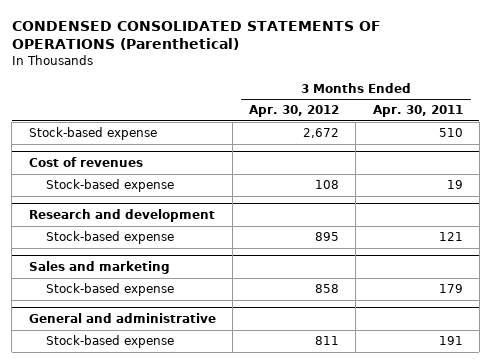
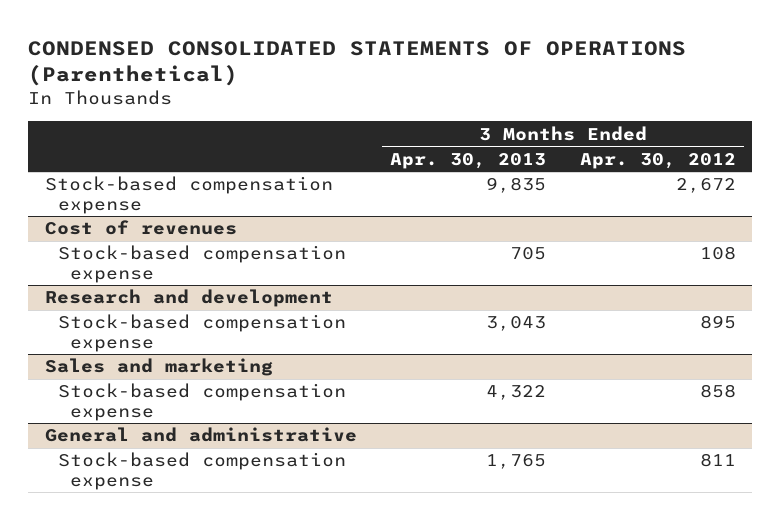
[372,105,463,118] Apr. 30, 2011 -> none
none -> [390,152,547,169] Apr. 30, 2013
[28,127,157,141] Stock-based expense -> [45,176,334,214] Stock-based compensation expense
[46,179,175,193] Stock-based expense -> [57,245,346,283] Stock-based compensation expense
[46,231,175,245] Stock-based expense -> [57,314,346,352] Stock-based compensation expense
[46,283,175,297] Stock-based expense -> [57,383,346,421] Stock-based compensation expense
[46,335,175,349] Stock-based expense -> [57,452,346,490] Stock-based compensation expense

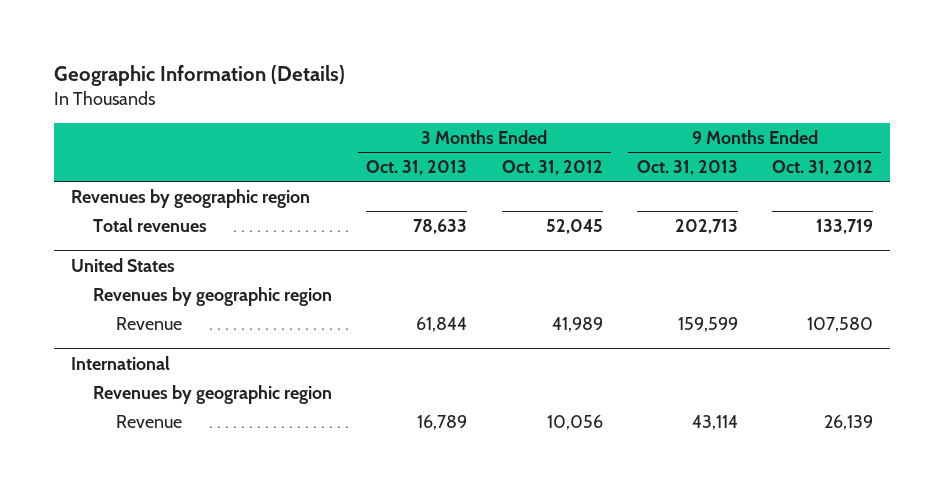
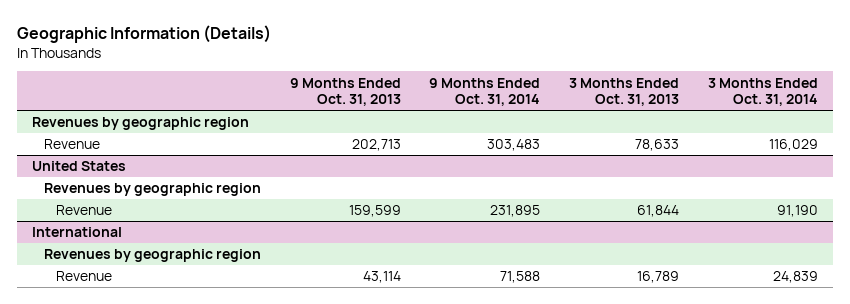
[501,159,603,175] Oct. 31, 2012 -> none
[771,159,873,175] Oct. 31, 2012 -> none
none -> [429,77,541,106] 9 Months Ended Oct. 31, 2014
none -> [708,77,819,106] 3 Months Ended Oct. 31, 2014
[93,217,208,232] Total revenues -> [43,139,100,150] Revenue

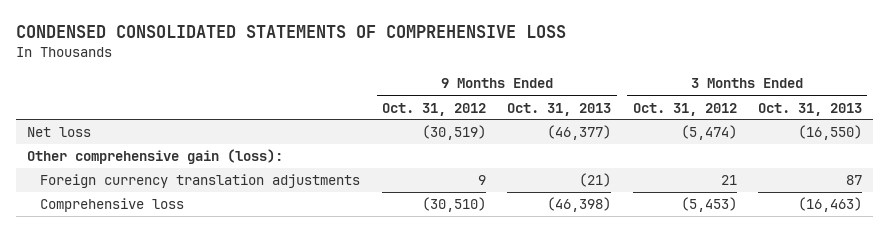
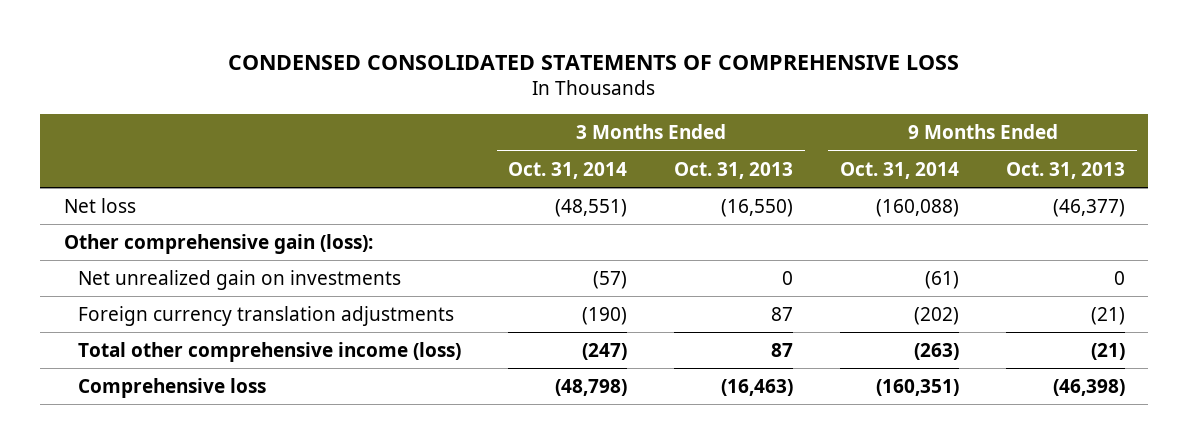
[381,102,486,116] Oct. 31, 2012 -> none
[632,102,737,116] Oct. 31, 2012 -> none
none -> [508,161,628,179] Oct. 31, 2014
none -> [840,161,960,179] Oct. 31, 2014
none -> [78,270,402,291] Net unrealized gain on investments
none -> [78,342,462,363] Total other comprehensive income (loss)

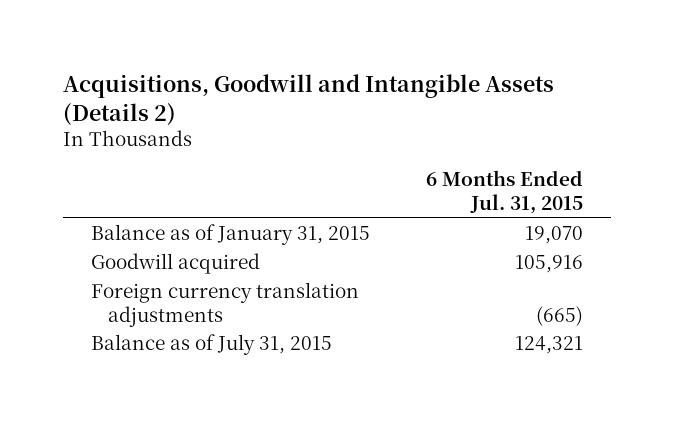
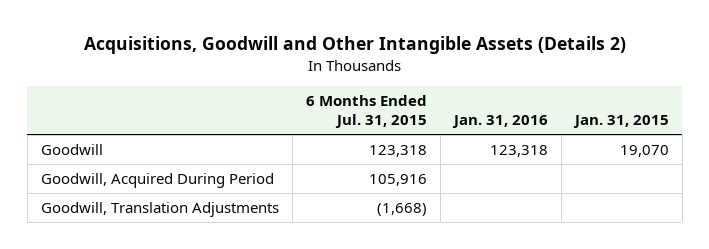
[62,73,554,127] Acquisitions, Goodwill and Intangible Assets (Details 2) -> [83,36,626,55] Acquisitions, Goodwill and Other Intangible Assets (Details 2)
none -> [451,114,548,128] Jan. 31, 2016
none -> [572,114,669,128] Jan. 31, 2015
[90,224,370,246] Balance as of January 31, 2015 -> none
[90,334,332,356] Balance as of July 31, 2015 -> none
none -> [40,144,103,156] Goodwill
[90,253,260,275] Goodwill acquired -> [40,173,274,189] Goodwill, Acquired During Period
[90,282,359,327] Foreign currency translation adjustments -> [40,202,279,218] Goodwill, Translation Adjustments
[536,305,584,326] (665) -> [376,203,427,217] (1,668)

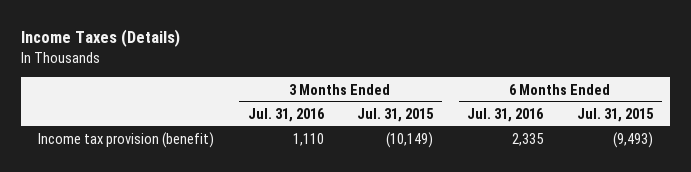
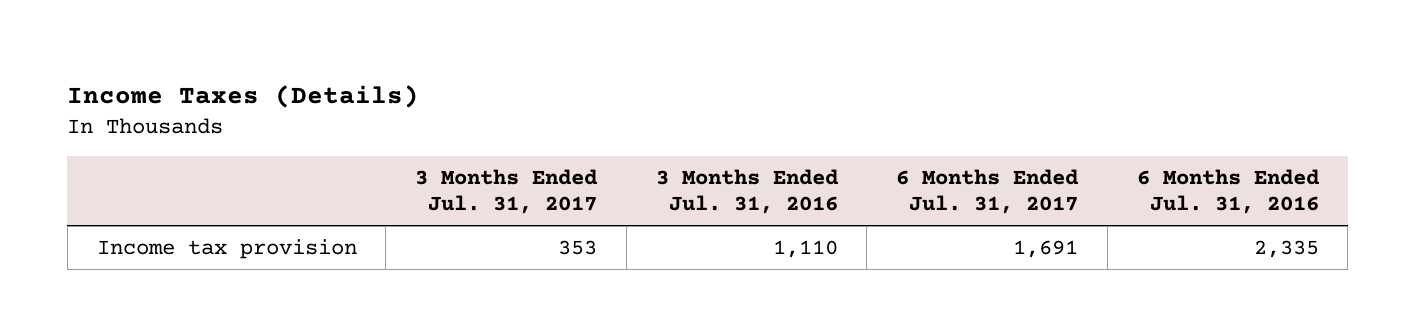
[357,107,435,122] Jul. 31, 2015 -> none
[577,107,655,122] Jul. 31, 2015 -> none
none -> [415,168,599,215] 3 Months Ended Jul. 31, 2017
none -> [896,168,1080,215] 6 Months Ended Jul. 31, 2017
[37,132,214,149] Income tax provision (benefit) -> [96,238,357,259] Income tax provision

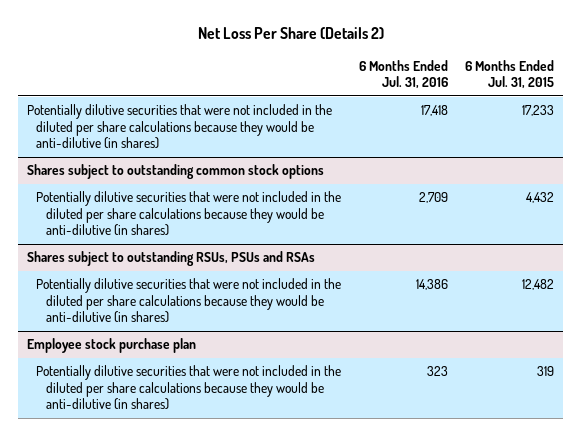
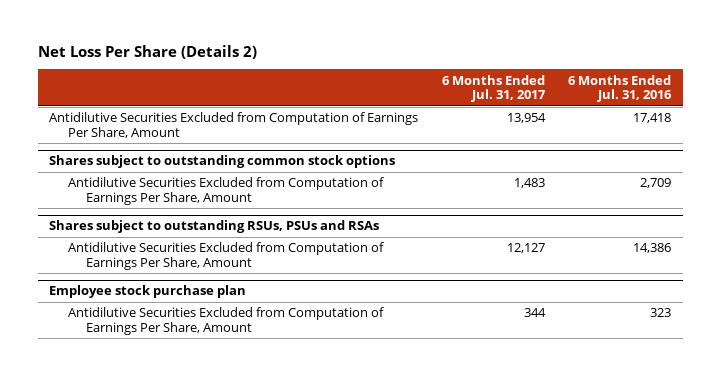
[465,59,555,90] 6 Months Ended Jul. 31, 2015 -> none
none -> [441,74,546,103] 6 Months Ended Jul. 31, 2017
[27,104,333,150] Potentially dilutive securities that were not included in the diluted per share calculations because they would be anti-dilutive (in shares) -> [49,112,419,138] Antidilutive Securities Excluded from Computation of Earnings Per Share, Amount
[36,191,342,237] Potentially dilutive securities that were not included in the diluted per share calculations because they would be anti-dilutive (in shares) -> [67,177,384,205] Antidilutive Securities Excluded from Computation of Earnings Per Share, Amount
[36,278,342,324] Potentially dilutive securities that were not included in the diluted per share calculations because they would be anti-dilutive (in shares) -> [67,242,384,270] Antidilutive Securities Excluded from Computation of Earnings Per Share, Amount
[36,365,342,411] Potentially dilutive securities that were not included in the diluted per share calculations because they would be anti-dilutive (in shares) -> [67,307,384,335] Antidilutive Securities Excluded from Computation of Earnings Per Share, Amount

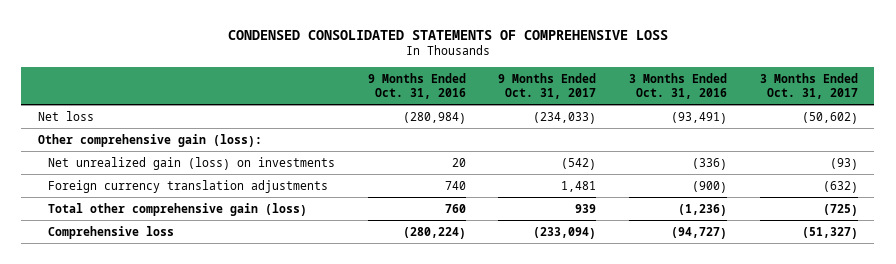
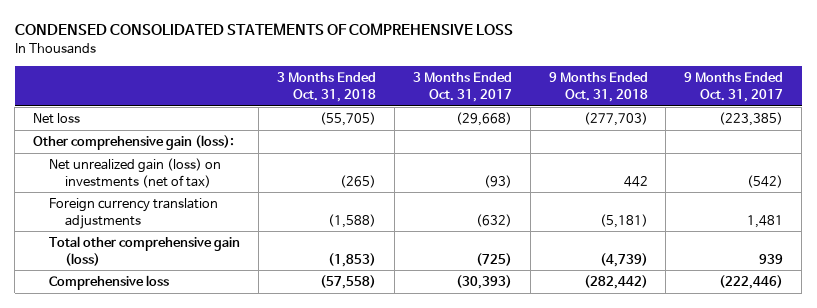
[367,72,466,100] 9 Months Ended Oct. 31, 2016 -> none
[629,72,728,100] 3 Months Ended Oct. 31, 2016 -> none
none -> [276,72,376,102] 3 Months Ended Oct. 31, 2018
none -> [548,72,648,102] 9 Months Ended Oct. 31, 2018
[533,111,597,124] (234,033) -> [719,112,784,127] (223,385)
[801,111,858,124] (50,602) -> [455,112,512,127] (29,668)
[47,156,335,170] Net unrealized gain (loss) on investments -> [49,158,222,188] Net unrealized gain (loss) on investments (net of tax)
[533,226,597,239] (233,094) -> [719,275,784,290] (222,446)
[801,226,858,239] (51,327) -> [455,275,512,290] (30,393)

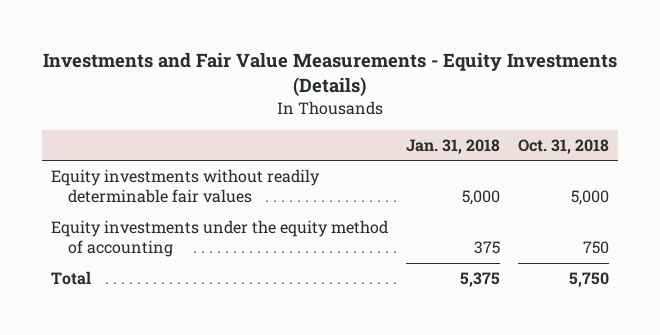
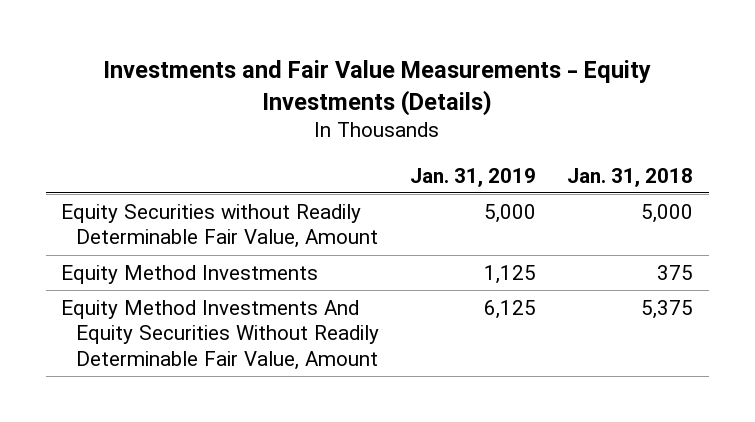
[518,139,610,155] Oct. 31, 2018 -> none
none -> [410,167,537,187] Jan. 31, 2019
[51,168,321,204] Equity investments without readily determinable fair values -> [61,203,379,249] Equity Securities without Readily Determinable Fair Value, Amount
[51,219,389,258] Equity investments under the equity method of accounting -> [61,264,319,284] Equity Method Investments
[51,270,92,285] Total -> [61,299,380,370] Equity Method Investments And Equity Securities Without Readily Determinable Fair Value, Amount

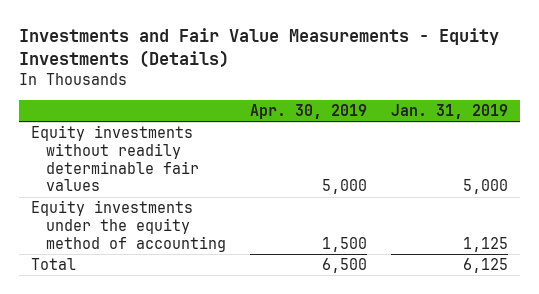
[567,167,694,187] Jan. 31, 2018 -> none
none -> [249,103,367,119] Apr. 30, 2019
[61,203,379,249] Equity Securities without Readily Determinable Fair Value, Amount -> [31,125,199,192] Equity investments without readily determinable fair values
[61,264,319,284] Equity Method Investments -> [31,200,226,252] Equity investments under the equity method of accounting
[61,299,380,370] Equity Method Investments And Equity Securities Without Readily Determinable Fair Value, Amount -> [31,258,77,271] Total

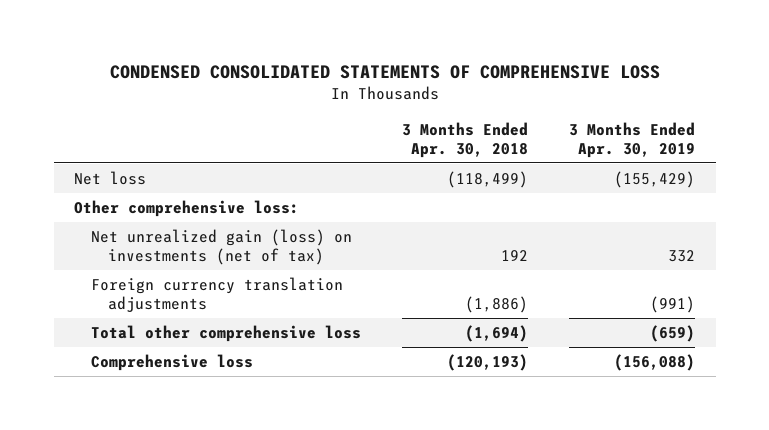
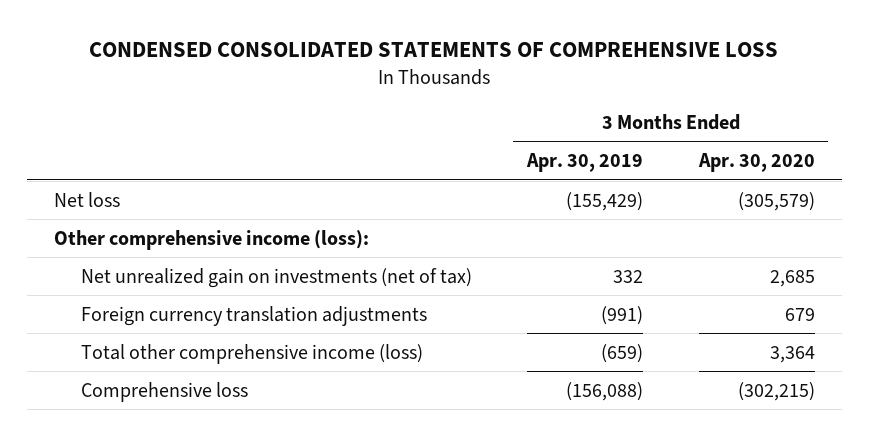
[402,121,529,158] 3 Months Ended Apr. 30, 2018 -> none
none -> [697,153,815,173] Apr. 30, 2020
[74,199,300,217] Other comprehensive loss: -> [54,229,370,250] Other comprehensive income (loss):
[91,228,353,265] Net unrealized gain (loss) on investments (net of tax) -> [80,267,472,288] Net unrealized gain on investments (net of tax)
[91,324,362,342] Total other comprehensive loss -> [80,343,423,364] Total other comprehensive income (loss)

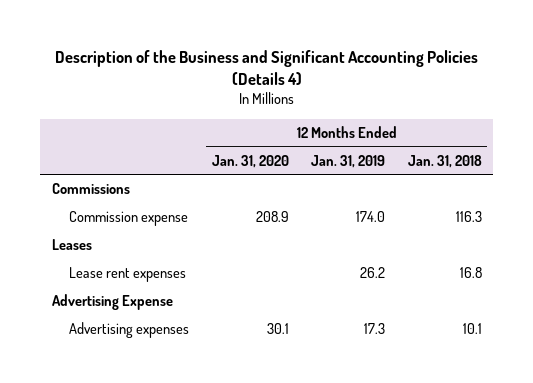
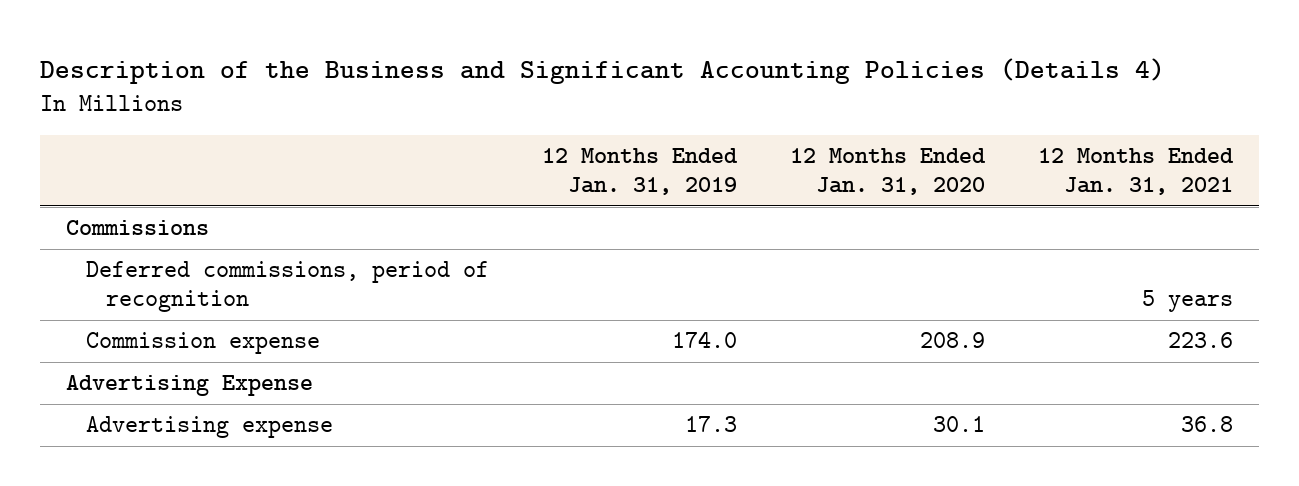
[407,154,482,168] Jan. 31, 2018 -> none
none -> [1037,148,1234,196] 12 Months Ended Jan. 31, 2021
none -> [86,261,490,313] Deferred commissions, period of recognition
[51,239,92,251] Leases -> none
[69,267,187,283] Lease rent expenses -> none
[69,322,190,339] Advertising expenses -> [86,416,334,439] Advertising expense

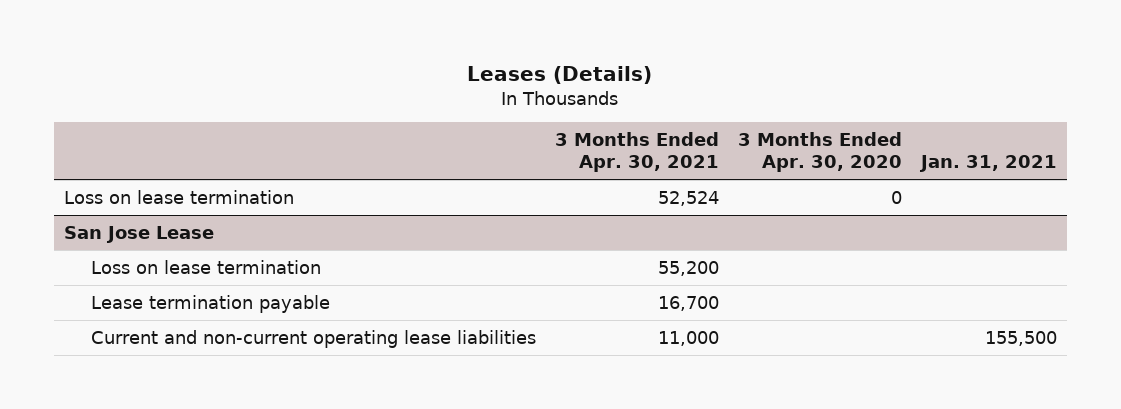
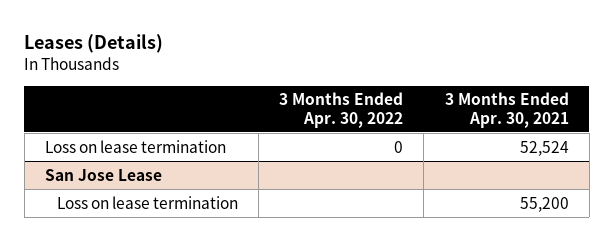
[738,131,903,173] 3 Months Ended Apr. 30, 2020 -> none
[919,155,1058,173] Jan. 31, 2021 -> none
none -> [279,92,404,128] 3 Months Ended Apr. 30, 2022
[91,294,331,313] Lease termination payable -> none
[91,329,537,348] Current and non-current operating lease liabilities -> none

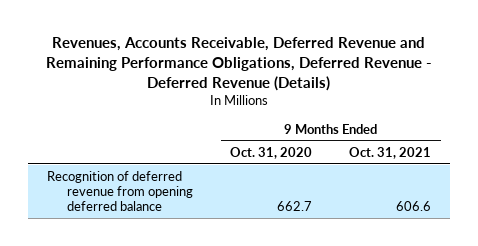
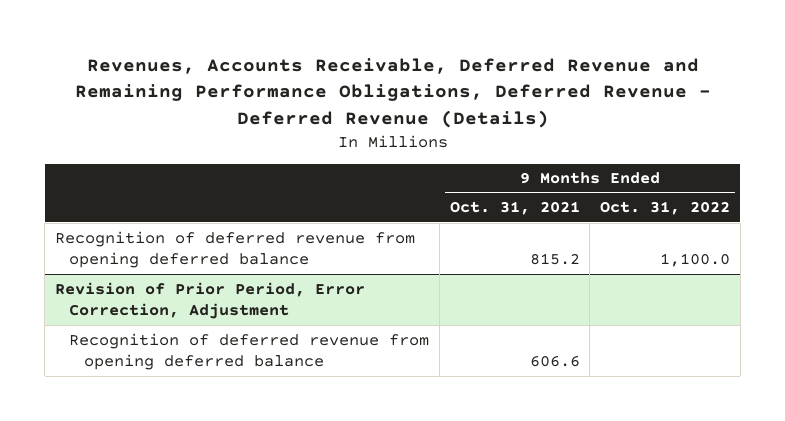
[230,146,313,159] Oct. 31, 2020 -> none
none -> [600,201,731,216] Oct. 31, 2022
none -> [54,230,415,269] Recognition of deferred revenue from opening deferred balance
none -> [54,281,365,320] Revision of Prior Period, Error Correction, Adjustment

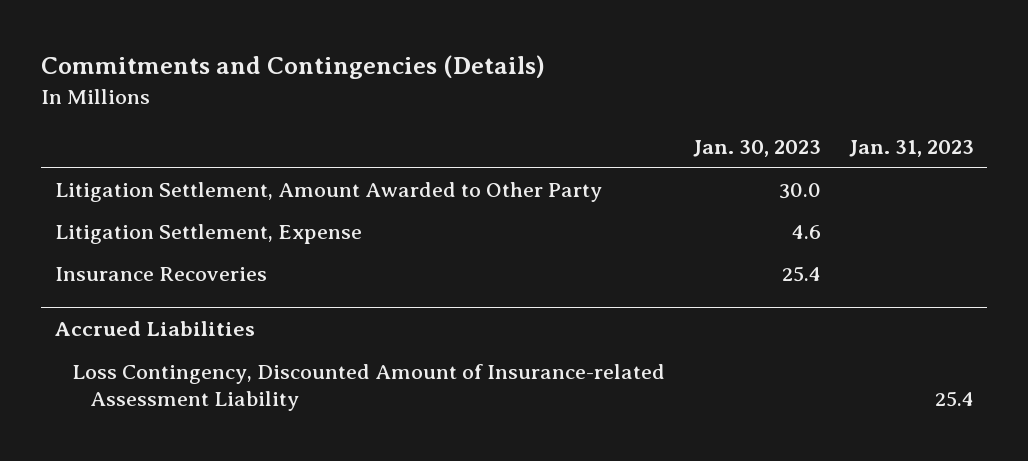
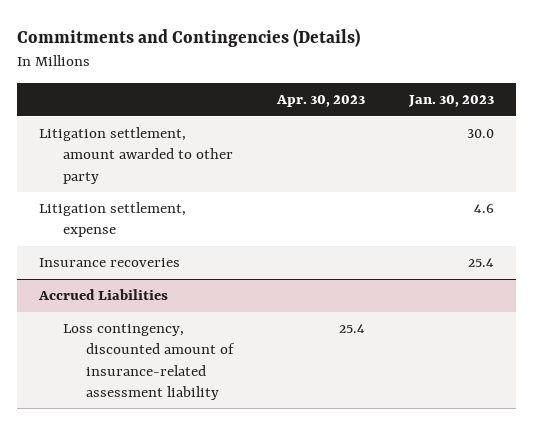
[848,139,974,157] Jan. 31, 2023 -> none
none -> [276,95,366,108] Apr. 30, 2023
[54,181,602,202] Litigation Settlement, Amount Awarded to Other Party -> [39,127,233,184] Litigation settlement, amount awarded to other party
[54,223,362,244] Litigation Settlement, Expense -> [39,202,187,238] Litigation settlement, expense
[54,266,267,281] Insurance Recoveries -> [39,258,181,268] Insurance recoveries
[72,363,666,412] Loss Contingency, Discounted Amount of Insurance-related Assessment Liability -> [62,324,236,400] Loss contingency, discounted amount of insurance-related assessment liability

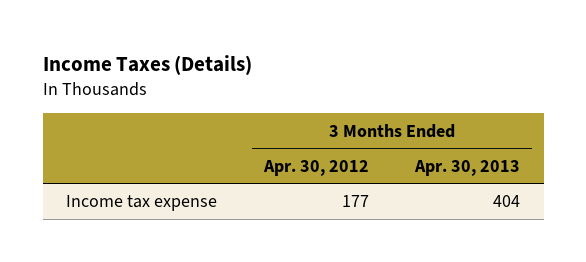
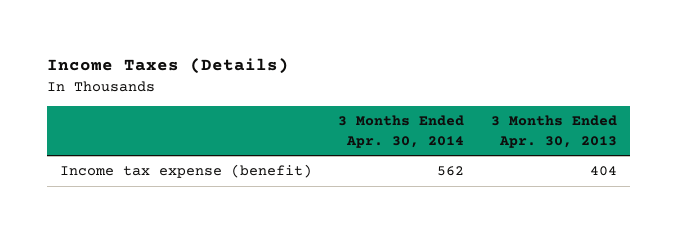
[262,159,369,176] Apr. 30, 2012 -> none
none -> [338,115,465,148] 3 Months Ended Apr. 30, 2014
[66,195,218,212] Income tax expense -> [60,164,313,179] Income tax expense (benefit)

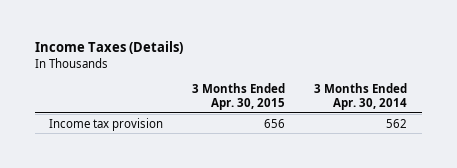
[490,115,617,148] 3 Months Ended Apr. 30, 2013 -> none
none -> [192,83,286,111] 3 Months Ended Apr. 30, 2015
[60,164,313,179] Income tax expense (benefit) -> [49,117,164,131] Income tax provision

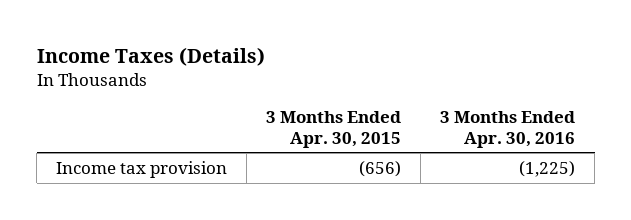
[314,83,408,111] 3 Months Ended Apr. 30, 2014 -> none
none -> [440,111,576,148] 3 Months Ended Apr. 30, 2016
[264,118,286,128] 656 -> [359,160,402,177] (656)

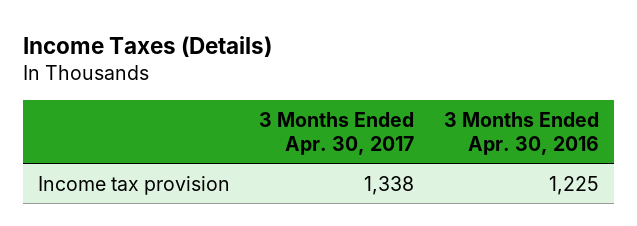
[266,111,402,148] 3 Months Ended Apr. 30, 2015 -> none
none -> [259,111,415,155] 3 Months Ended Apr. 30, 2017
[519,160,576,177] (1,225) -> [549,175,600,195] 1,225

